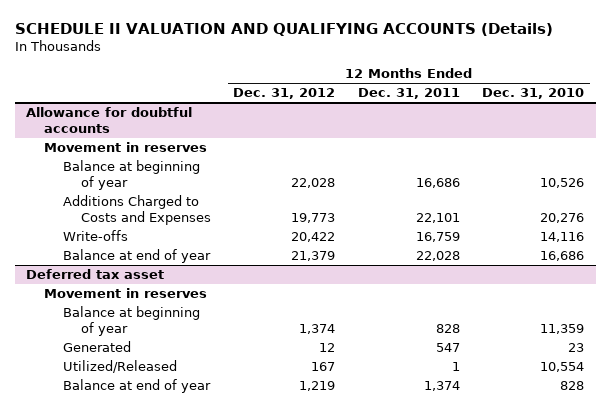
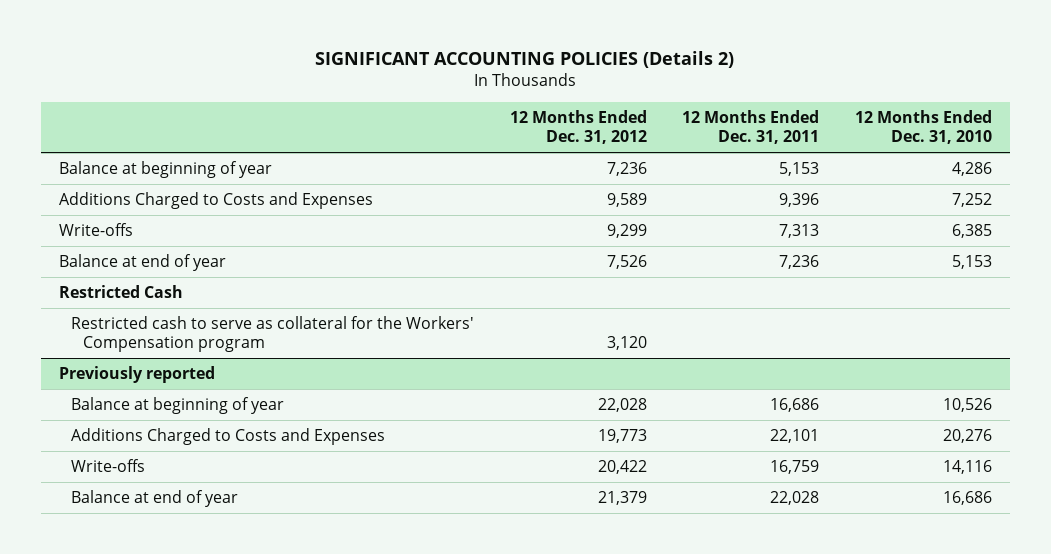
[14,23,553,37] SCHEDULE II VALUATION AND QUALIFYING ACCOUNTS (Details) -> [315,51,735,69] SIGNIFICANT ACCOUNTING POLICIES (Details 2)
[25,107,192,133] Allowance for doubtful accounts -> none
[44,142,208,153] Movement in reserves -> none
none -> [58,161,272,179] Balance at beginning of year
none -> [58,192,373,210] Additions Charged to Costs and Expenses
none -> [58,223,133,237] Write-offs
none -> [58,254,226,272] Balance at end of year
none -> [58,285,183,299] Restricted Cash
none -> [70,316,474,353] Restricted cash to serve as collateral for the Workers' Compensation program
none -> [58,366,215,384] Previously reported
[25,269,164,280] Deferred tax asset -> none
[44,288,208,299] Movement in reserves -> none
[62,306,200,336] Balance at beginning of year -> none
[62,341,131,353] Generated -> none
[62,360,177,374] Utilized/Released -> none
[62,379,211,394] Balance at end of year -> none

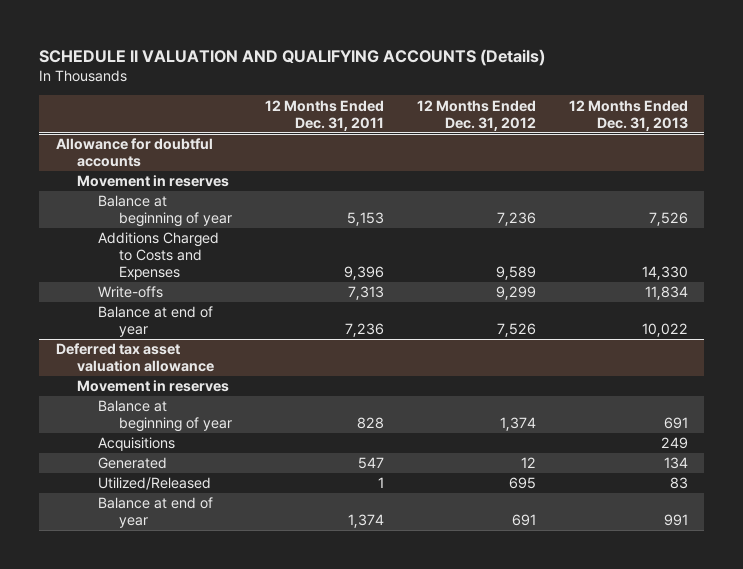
[315,51,735,69] SIGNIFICANT ACCOUNTING POLICIES (Details 2) -> [39,48,546,66] SCHEDULE II VALUATION AND QUALIFYING ACCOUNTS (Details)
[855,110,993,145] 12 Months Ended Dec. 31, 2010 -> none
none -> [568,99,688,131] 12 Months Ended Dec. 31, 2013
none -> [55,138,213,168] Allowance for doubtful accounts
none -> [76,175,229,188] Movement in reserves
[58,285,183,299] Restricted Cash -> none
[70,316,474,353] Restricted cash to serve as collateral for the Workers' Compensation program -> none
[58,366,215,384] Previously reported -> none
[70,428,385,446] Additions Charged to Costs and Expenses -> none
[70,459,145,473] Write-offs -> none
none -> [55,343,214,373] Deferred tax asset valuation allowance
none -> [76,380,229,393] Movement in reserves
[597,398,647,413] 22,028 -> [499,417,536,432] 1,374
[770,398,820,413] 16,686 -> [356,417,384,430] 828
none -> [97,437,175,452] Acquisitions
none -> [97,457,167,470] Generated
none -> [97,477,211,491] Utilized/Released
[597,491,647,506] 21,379 -> [511,514,536,527] 691
[770,491,820,506] 22,028 -> [347,514,384,529] 1,374

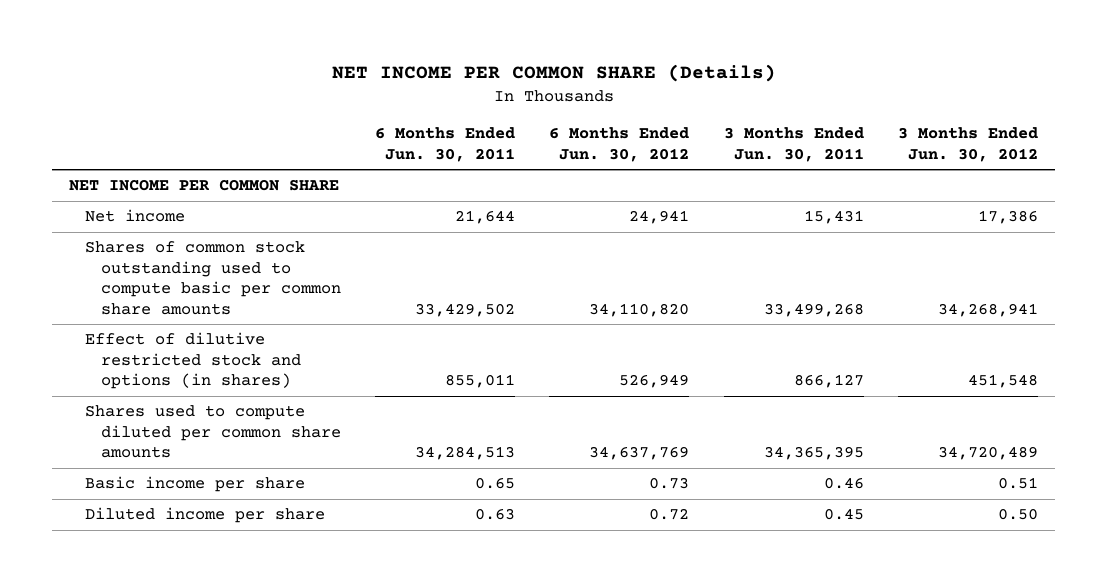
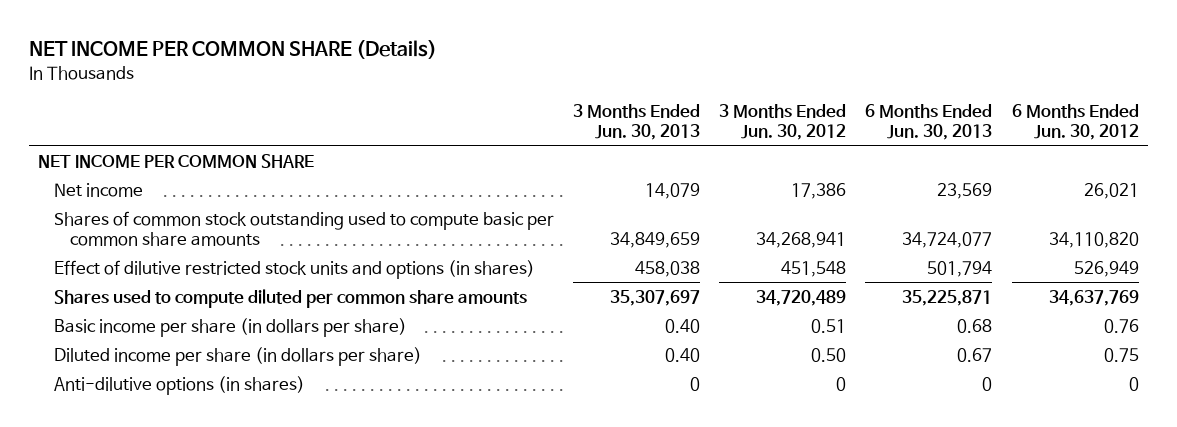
[375,127,516,162] 6 Months Ended Jun. 30, 2011 -> none
[723,127,864,162] 3 Months Ended Jun. 30, 2011 -> none
none -> [573,103,701,140] 3 Months Ended Jun. 30, 2013
none -> [865,103,993,140] 6 Months Ended Jun. 30, 2013
[629,210,690,225] 24,941 -> [1083,182,1139,199] 26,021
[85,332,301,390] Effect of dilutive restricted stock and options (in shares) -> [54,259,536,279] Effect of dilutive restricted stock units and options (in shares)
[85,476,306,493] Basic income per share -> [54,317,408,337] Basic income per share (in dollars per share)
[649,477,690,490] 0.73 -> [1103,318,1139,333] 0.76
[85,507,326,524] Diluted income per share -> [54,346,423,366] Diluted income per share (in dollars per share)
[649,508,690,521] 0.72 -> [1103,347,1139,362] 0.75
none -> [54,375,306,395] Anti-dilutive options (in shares)

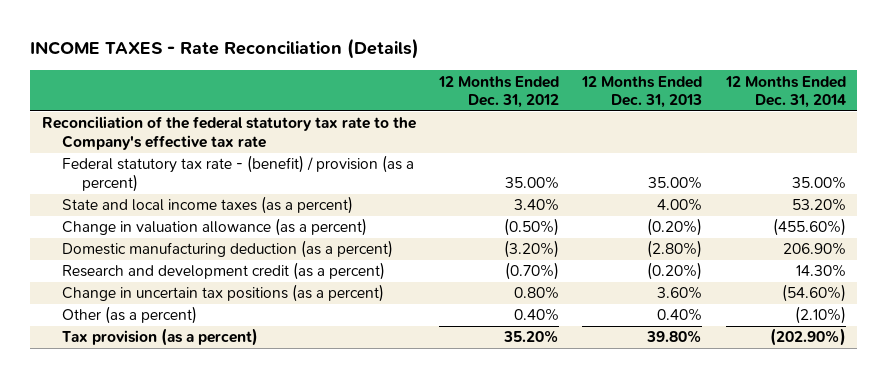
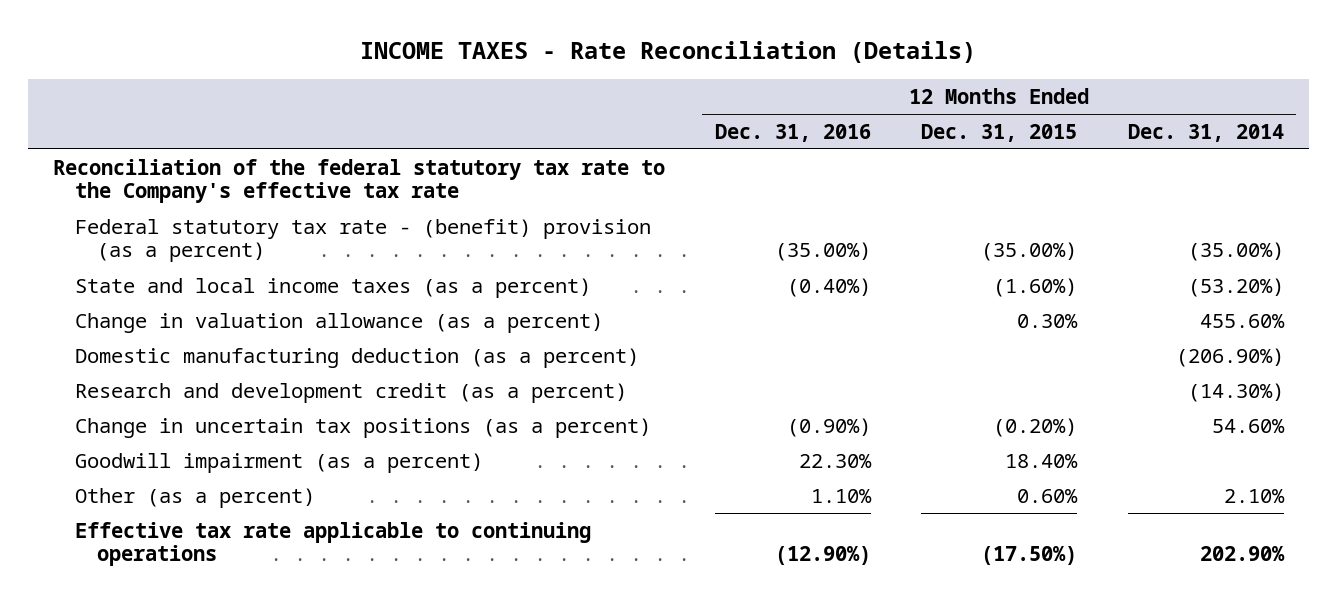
[438,75,560,109] 12 Months Ended Dec. 31, 2012 -> none
[581,75,703,109] 12 Months Ended Dec. 31, 2013 -> none
none -> [715,123,872,142] Dec. 31, 2016
none -> [921,123,1078,142] Dec. 31, 2015
[61,328,258,347] Tax provision (as a percent) -> none
[61,155,414,192] Federal statutory tax rate - (benefit) / provision (as a percent) -> [74,218,651,263] Federal statutory tax rate - (benefit) provision (as a percent)
[791,175,846,189] 35.00% -> [1187,242,1284,262] (35.00%)
[791,198,846,212] 53.20% -> [1187,277,1284,297] (53.20%)
[772,218,846,237] (455.60%) -> [1199,313,1285,328] 455.60%
[782,242,846,256] 206.90% -> [1175,347,1284,367] (206.90%)
[795,264,846,278] 14.30% -> [1187,382,1284,402] (14.30%)
[781,284,846,303] (54.60%) -> [1211,418,1285,433] 54.60%
none -> [74,452,483,473] Goodwill impairment (as a percent)
[794,306,846,325] (2.10%) -> [1223,488,1285,503] 2.10%
none -> [74,521,591,567] Effective tax rate applicable to continuing operations

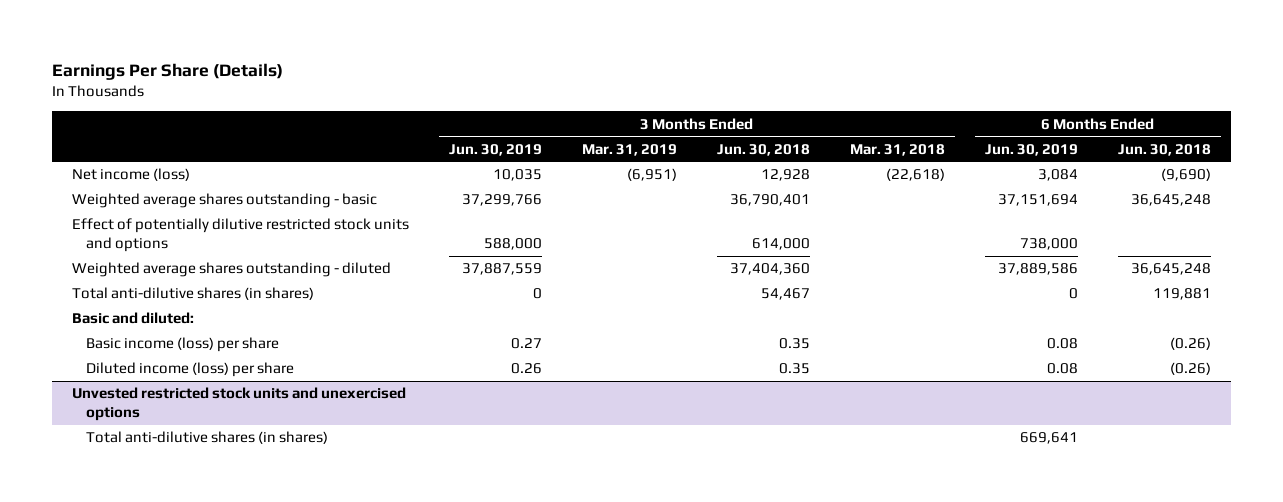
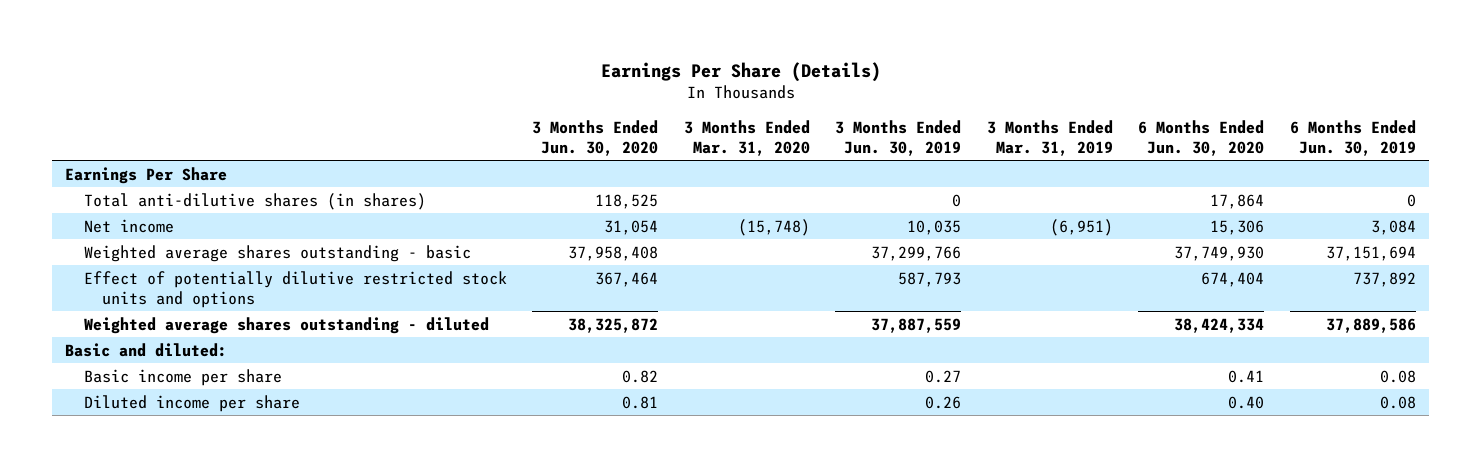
[717,143,811,156] Jun. 30, 2018 -> none
[850,143,946,156] Mar. 31, 2018 -> none
[1117,143,1211,156] Jun. 30, 2018 -> none
none -> [532,119,659,156] 3 Months Ended Jun. 30, 2020
none -> [683,119,810,156] 3 Months Ended Mar. 31, 2020
none -> [1138,119,1265,156] 6 Months Ended Jun. 30, 2020
none -> [65,166,228,184] Earnings Per Share
[72,287,315,301] Total anti-dilutive shares (in shares) -> [83,192,426,210] Total anti-dilutive shares (in shares)
[72,168,191,182] Net income (loss) -> [83,218,174,233] Net income
[484,238,543,251] 588,000 -> [898,271,962,287] 587,793
[1020,238,1079,251] 738,000 -> [1353,271,1417,287] 737,892
[72,387,407,422] Unvested restricted stock units and unexercised options -> none
[86,431,329,445] Total anti-dilutive shares (in shares) -> none
[86,337,280,353] Basic income (loss) per share -> [83,368,282,386] Basic income per share
[86,362,295,378] Diluted income (loss) per share -> [83,394,300,412] Diluted income per share

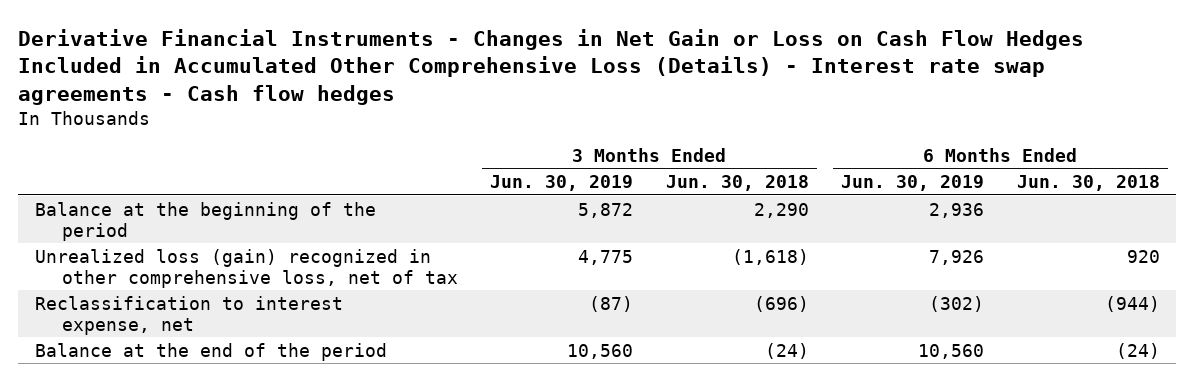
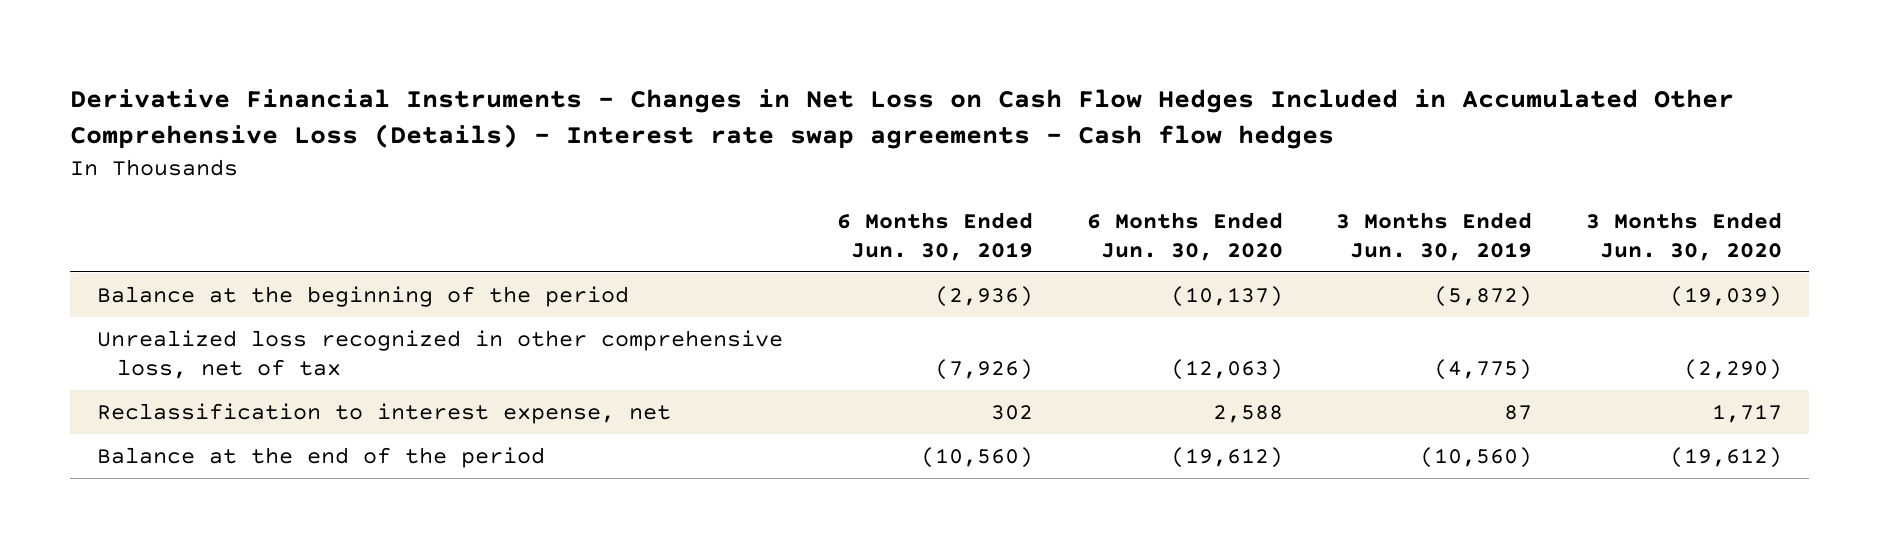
[18,28,1085,105] Derivative Financial Instruments - Changes in Net Gain or Loss on Cash Flow Hedges Included in Accumulated Other Comprehensive Loss (Details) - Interest rate swap agreements - Cash flow hedges -> [70,88,1735,150] Derivative Financial Instruments - Changes in Net Loss on Cash Flow Hedges Included in Accumulated Other Comprehensive Loss (Details) - Interest rate swap agreements - Cash flow hedges
[665,175,809,192] Jun. 30, 2018 -> none
[1016,175,1160,192] Jun. 30, 2018 -> none
none -> [1086,211,1283,261] 6 Months Ended Jun. 30, 2020
none -> [1586,211,1783,261] 3 Months Ended Jun. 30, 2020
[578,202,634,218] 5,872 -> [1434,285,1533,307] (5,872)
[929,202,985,218] 2,936 -> [934,285,1033,307] (2,936)
[34,248,458,288] Unrealized loss (gain) recognized in other comprehensive loss, net of tax -> [97,329,784,379] Unrealized loss recognized in other comprehensive loss, net of tax
[578,249,634,265] 4,775 -> [1434,358,1533,380] (4,775)
[929,249,985,265] 7,926 -> [934,358,1033,380] (7,926)
[589,295,634,312] (87) -> [1504,404,1533,420] 87
[929,295,985,312] (302) -> [990,404,1033,420] 302
[567,343,634,359] 10,560 -> [1420,446,1533,468] (10,560)
[918,343,985,359] 10,560 -> [920,446,1033,468] (10,560)

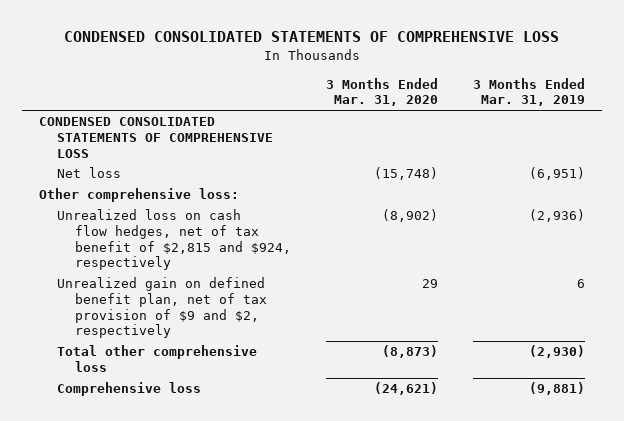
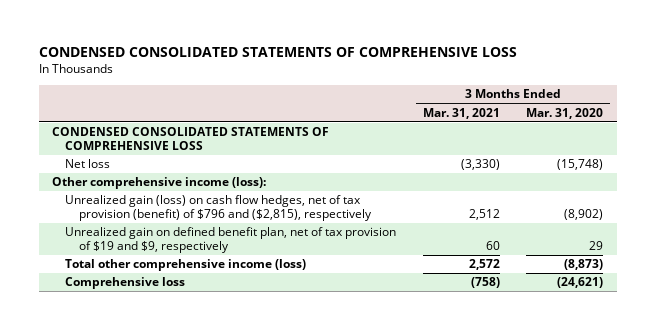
[472,77,585,107] 3 Months Ended Mar. 31, 2019 -> none
none -> [422,107,500,119] Mar. 31, 2021
[39,188,240,203] Other comprehensive loss: -> [51,177,266,190] Other comprehensive income (loss):
[57,209,292,271] Unrealized loss on cash flow hedges, net of tax benefit of $2,815 and $924, respectively -> [65,195,372,222] Unrealized gain (loss) on cash flow hedges, net of tax provision (benefit) of $796 and ($2,815), respectively
[57,277,268,339] Unrealized gain on defined benefit plan, net of tax provision of $9 and $2, respectively -> [65,227,397,254] Unrealized gain on defined benefit plan, net of tax provision of $19 and $9, respectively
[57,345,258,372] Total other comprehensive loss -> [65,259,307,272] Total other comprehensive income (loss)

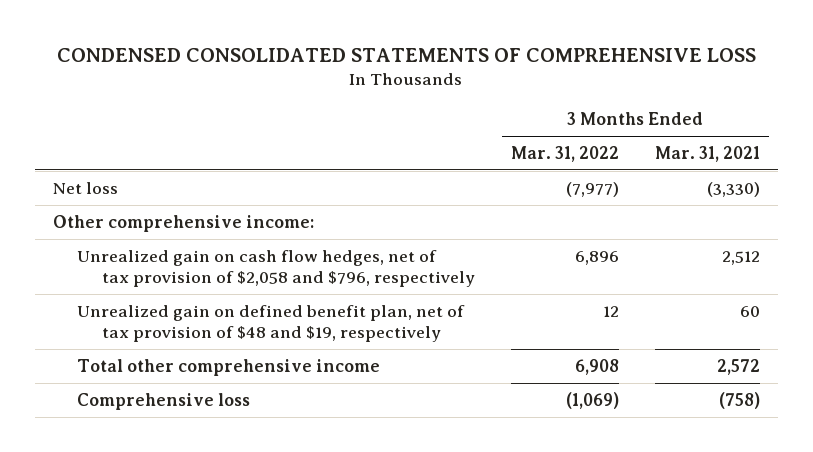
[526,107,604,119] Mar. 31, 2020 -> none
none -> [510,146,619,163] Mar. 31, 2022
[51,127,329,151] CONDENSED CONSOLIDATED STATEMENTS OF COMPREHENSIVE LOSS -> none
[51,177,266,190] Other comprehensive income (loss): -> [52,214,314,232] Other comprehensive income:
[65,195,372,222] Unrealized gain (loss) on cash flow hedges, net of tax provision (benefit) of $796 and ($2,815), respectively -> [77,249,475,287] Unrealized gain on cash flow hedges, net of tax provision of $2,058 and $796, respectively
[65,227,397,254] Unrealized gain on defined benefit plan, net of tax provision of $19 and $9, respectively -> [77,304,466,342] Unrealized gain on defined benefit plan, net of tax provision of $48 and $19, respectively
[65,259,307,272] Total other comprehensive income (loss) -> [77,358,381,376] Total other comprehensive income

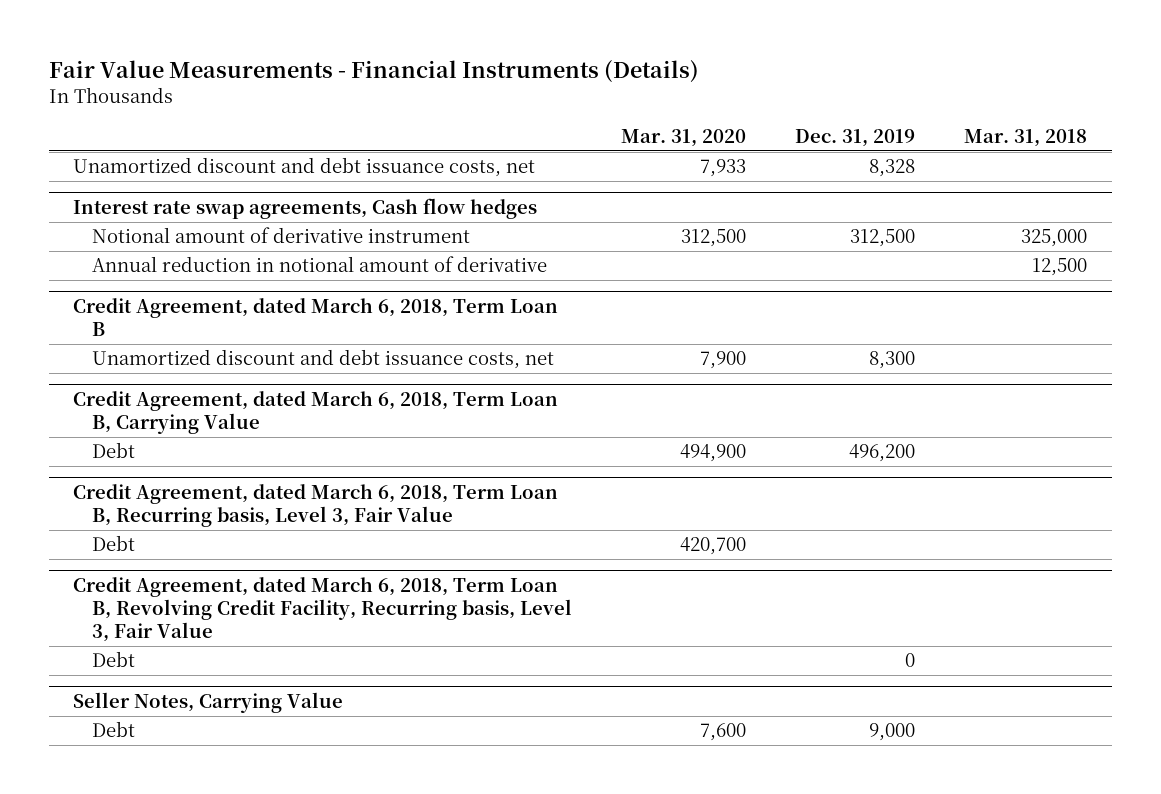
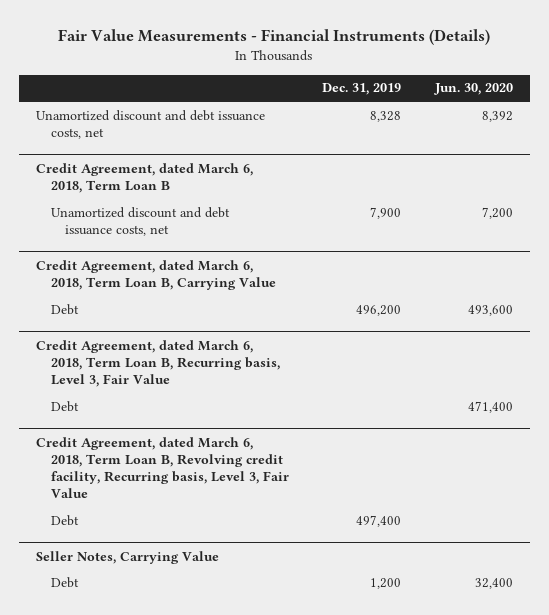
[620,129,746,148] Mar. 31, 2020 -> none
[964,129,1088,148] Mar. 31, 2018 -> none
none -> [434,83,514,96] Jun. 30, 2020
[73,197,538,219] Interest rate swap agreements, Cash flow hedges -> none
[91,227,470,244] Notional amount of derivative instrument -> none
[91,256,547,273] Annual reduction in notional amount of derivative -> none
[868,351,915,370] 8,300 -> [370,206,402,219] 7,900
[73,576,572,643] Credit Agreement, dated March 6, 2018, Term Loan B, Revolving Credit Facility, Recurring basis, Level 3, Fair Value -> [35,436,289,499] Credit Agreement, dated March 6, 2018, Term Loan B, Revolving credit facility, Recurring basis, Level 3, Fair Value
[904,653,915,668] 0 -> [356,514,402,527] 497,400
[868,723,915,742] 9,000 -> [370,577,402,589] 1,200

